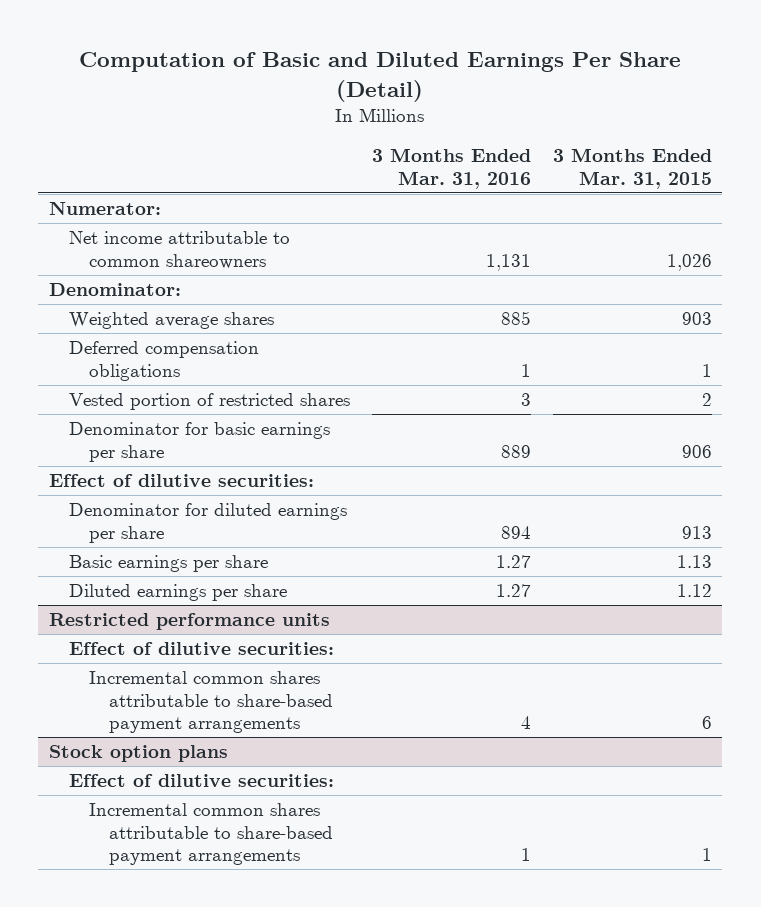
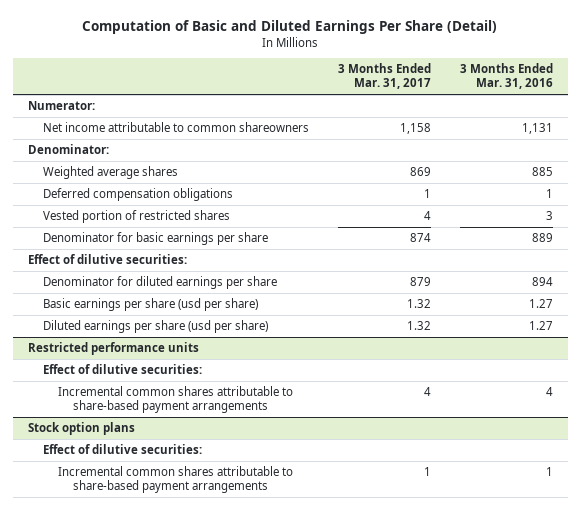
[552,148,712,189] 3 Months Ended Mar. 31, 2015 -> none
none -> [338,63,432,90] 3 Months Ended Mar. 31, 2017
[68,554,268,572] Basic earnings per share -> [42,298,258,312] Basic earnings per share (usd per share)
[68,583,287,601] Diluted earnings per share -> [42,320,268,334] Diluted earnings per share (usd per share)

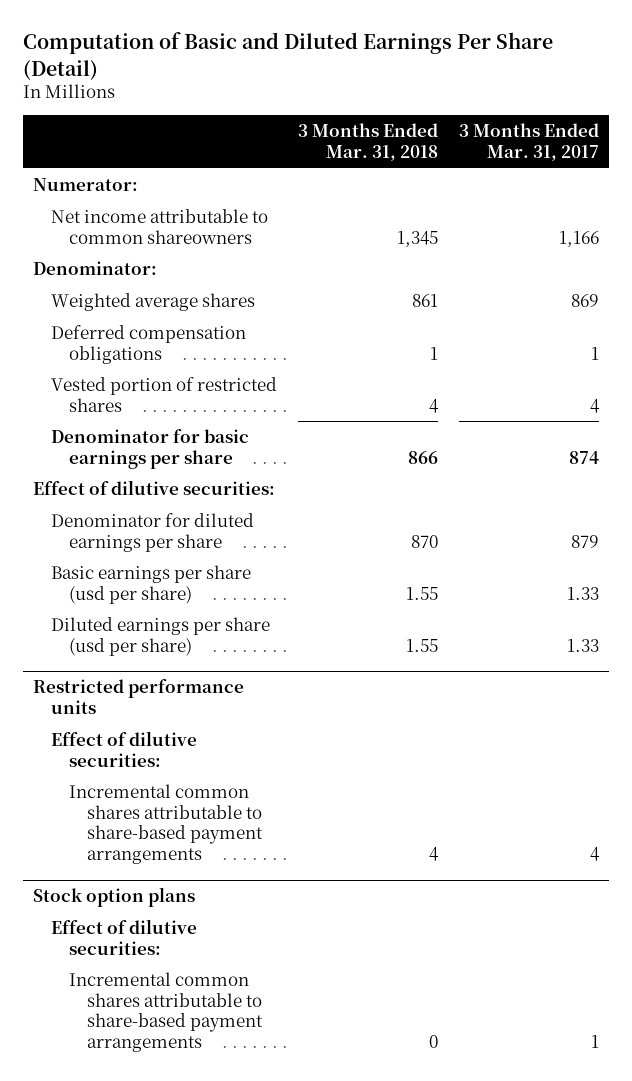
[460,63,554,90] 3 Months Ended Mar. 31, 2016 -> none
none -> [297,123,438,162] 3 Months Ended Mar. 31, 2018
[400,123,432,135] 1,158 -> [558,230,599,247] 1,166
[407,299,432,309] 1.32 -> [566,586,599,600] 1.33
[407,321,432,331] 1.32 -> [566,638,599,652] 1.33

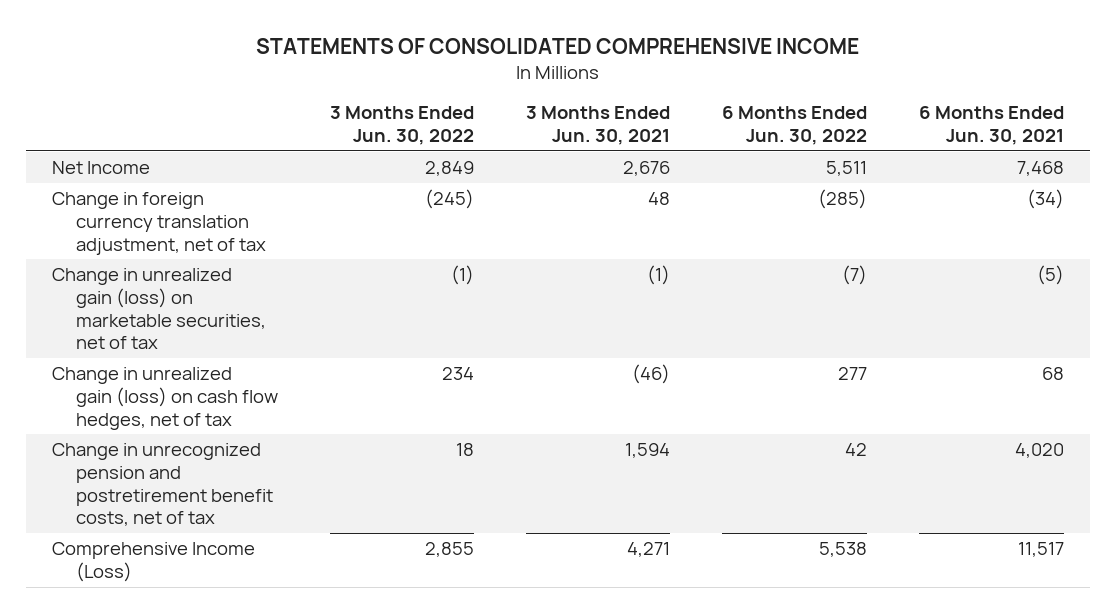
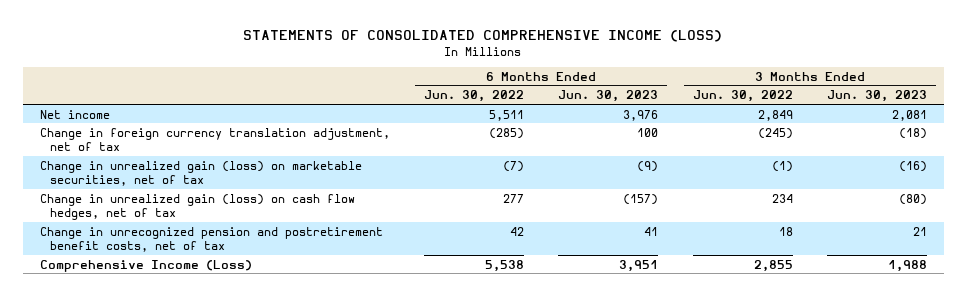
[255,37,859,54] STATEMENTS OF CONSOLIDATED COMPREHENSIVE INCOME -> [243,30,723,43] STATEMENTS OF CONSOLIDATED COMPREHENSIVE INCOME (LOSS)
[525,106,670,145] 3 Months Ended Jun. 30, 2021 -> none
[918,106,1064,145] 6 Months Ended Jun. 30, 2021 -> none
none -> [558,90,659,103] Jun. 30, 2023
none -> [827,90,928,103] Jun. 30, 2023
[51,161,150,175] Net Income -> [39,109,110,119] Net income

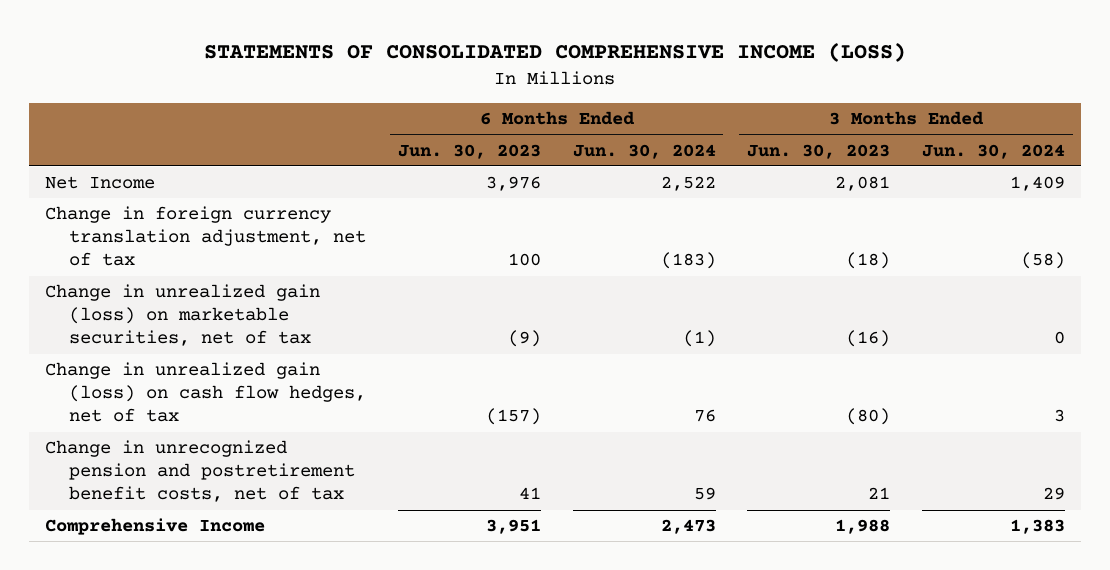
[424,90,525,103] Jun. 30, 2022 -> none
[692,90,793,103] Jun. 30, 2022 -> none
none -> [572,143,716,159] Jun. 30, 2024
none -> [921,143,1065,159] Jun. 30, 2024
[39,109,110,119] Net income -> [44,176,155,190] Net Income
[39,259,252,272] Comprehensive Income (Loss) -> [44,518,265,536] Comprehensive Income

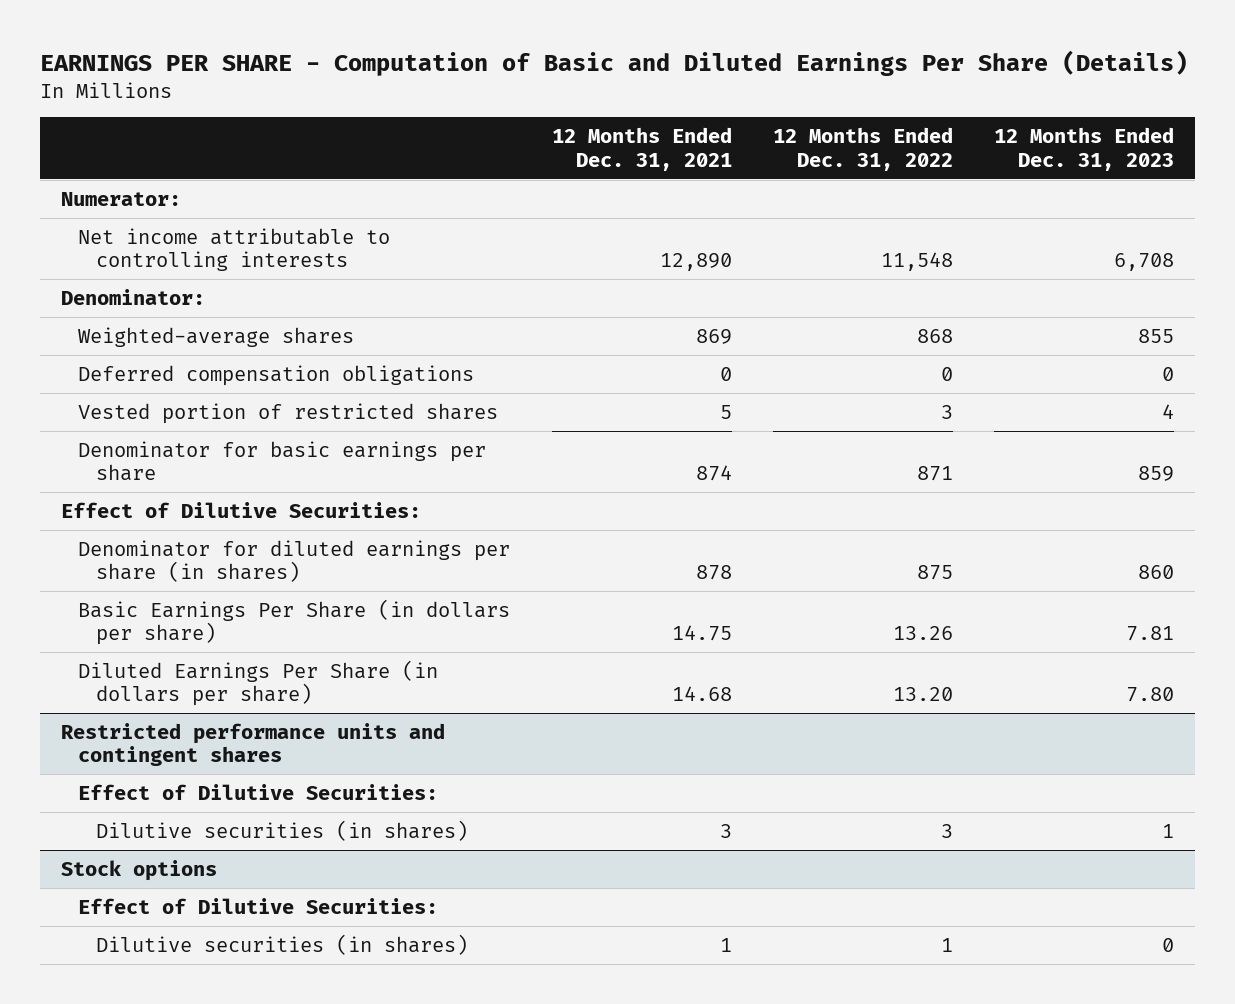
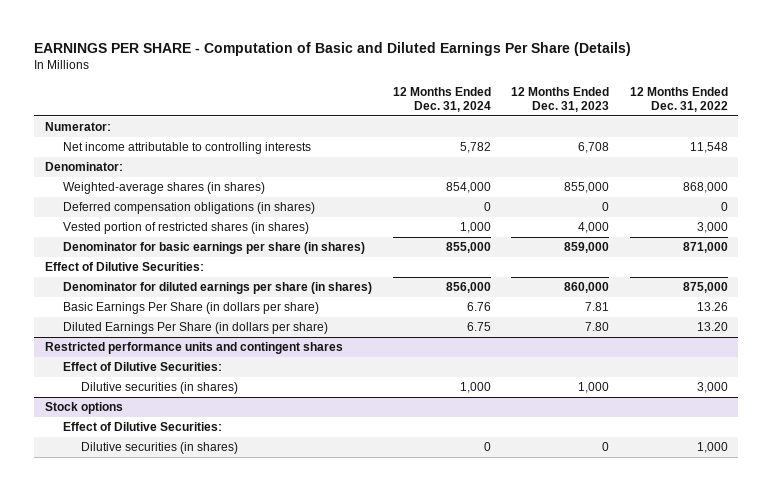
[551,127,732,171] 12 Months Ended Dec. 31, 2021 -> none
none -> [392,86,491,113] 12 Months Ended Dec. 31, 2024
[78,326,355,347] Weighted-average shares -> [62,182,265,195] Weighted-average shares (in shares)
[917,328,954,343] 868 -> [682,182,728,194] 868,000
[1138,328,1175,343] 855 -> [564,182,610,194] 855,000
[78,364,475,386] Deferred compensation obligations -> [62,202,315,215] Deferred compensation obligations (in shares)
[78,402,499,424] Vested portion of restricted shares -> [62,222,309,235] Vested portion of restricted shares (in shares)
[941,404,954,419] 3 -> [696,222,728,234] 3,000
[1162,403,1175,419] 4 -> [578,222,610,234] 4,000
[78,440,487,482] Denominator for basic earnings per share -> [62,242,365,255] Denominator for basic earnings per share (in shares)
[917,466,954,482] 871 -> [682,242,728,254] 871,000
[1138,466,1175,482] 859 -> [564,242,610,254] 859,000
[917,565,954,581] 875 -> [682,282,728,294] 875,000
[1138,565,1175,580] 860 -> [564,282,610,294] 860,000
[941,823,954,838] 3 -> [696,382,728,394] 3,000
[1162,823,1175,838] 1 -> [578,382,610,394] 1,000
[941,937,954,952] 1 -> [696,442,728,454] 1,000

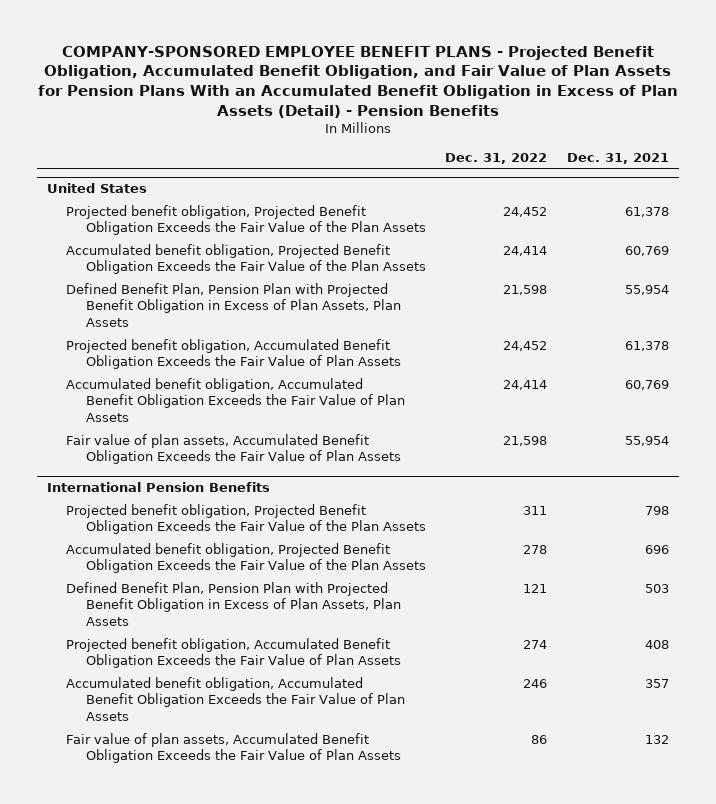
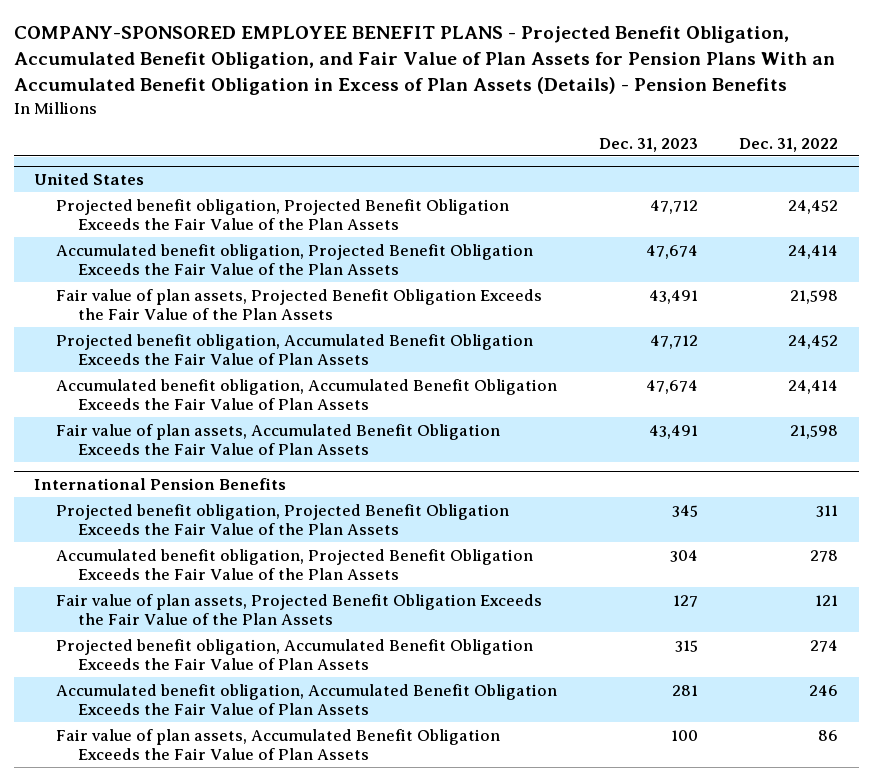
[37,45,678,118] COMPANY-SPONSORED EMPLOYEE BENEFIT PLANS - Projected Benefit Obligation, Accumulated Benefit Obligation, and Fair Value of Plan Assets for Pension Plans With an Accumulated Benefit Obligation in Excess of Plan Assets (Detail) - Pension Benefits -> [13,26,835,96] COMPANY-SPONSORED EMPLOYEE BENEFIT PLANS - Projected Benefit Obligation, Accumulated Benefit Obligation, and Fair Value of Plan Assets for Pension Plans With an Accumulated Benefit Obligation in Excess of Plan Assets (Details) - Pension Benefits
[567,152,670,164] Dec. 31, 2021 -> none
none -> [598,137,698,152] Dec. 31, 2023
[66,283,401,327] Defined Benefit Plan, Pension Plan with Projected Benefit Obligation in Excess of Plan Assets, Plan Assets -> [55,288,542,321] Fair value of plan assets, Projected Benefit Obligation Exceeds the Fair Value of the Plan Assets
[66,582,401,626] Defined Benefit Plan, Pension Plan with Projected Benefit Obligation in Excess of Plan Assets, Plan Assets -> [55,593,542,626] Fair value of plan assets, Projected Benefit Obligation Exceeds the Fair Value of the Plan Assets

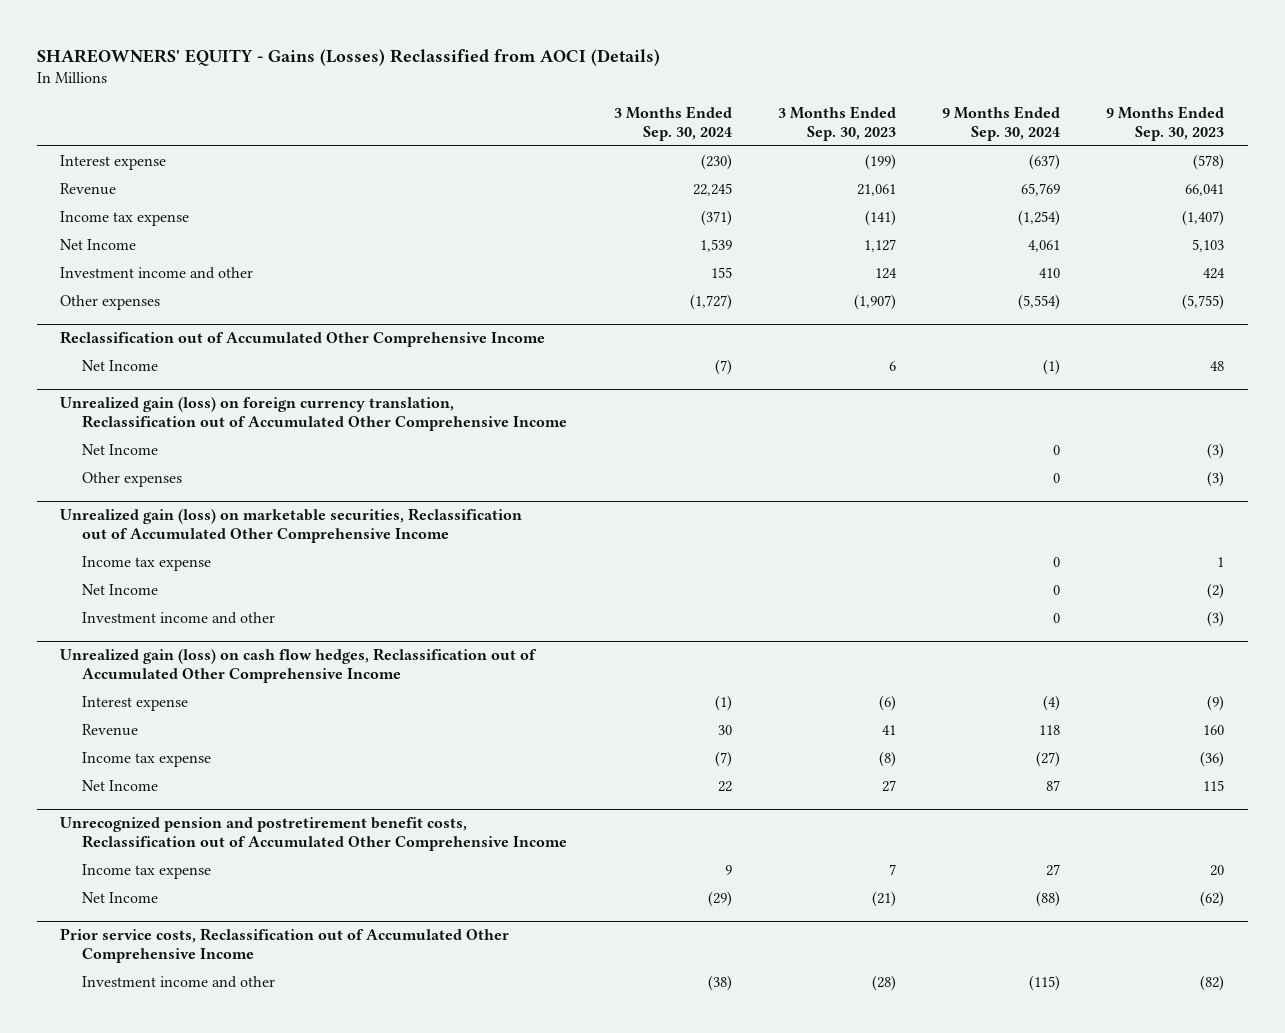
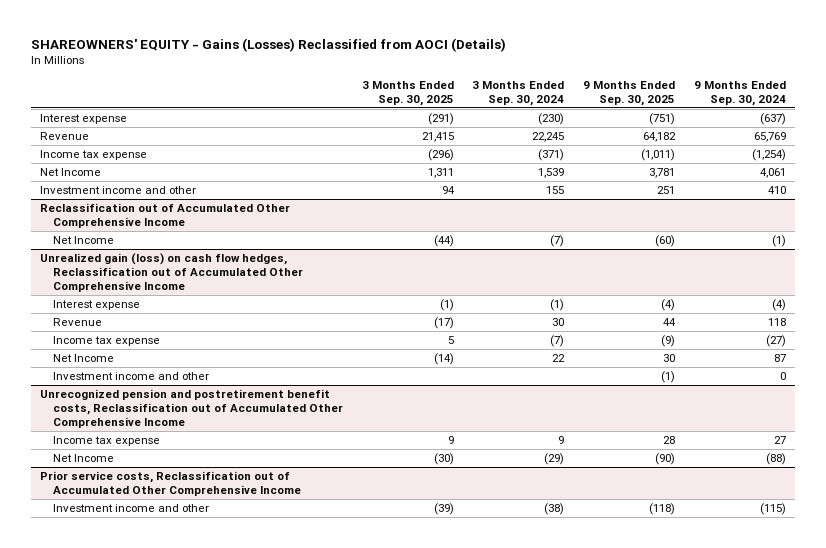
[777,106,896,141] 3 Months Ended Sep. 30, 2023 -> none
[1106,106,1225,141] 9 Months Ended Sep. 30, 2023 -> none
none -> [361,80,454,107] 3 Months Ended Sep. 30, 2025
none -> [583,80,676,107] 9 Months Ended Sep. 30, 2025
[60,295,161,311] Other expenses -> none
[60,397,568,431] Unrealized gain (loss) on foreign currency translation, Reclassification out of Accumulated Other Comprehensive Income -> none
[82,444,159,456] Net Income -> none
[82,472,183,488] Other expenses -> none
[60,508,523,543] Unrealized gain (loss) on marketable securities, Reclassification out of Accumulated Other Comprehensive Income -> none
[82,556,212,572] Income tax expense -> none
[82,584,159,596] Net Income -> none
[82,612,276,625] Investment income and other -> none
none -> [52,371,209,380] Investment income and other

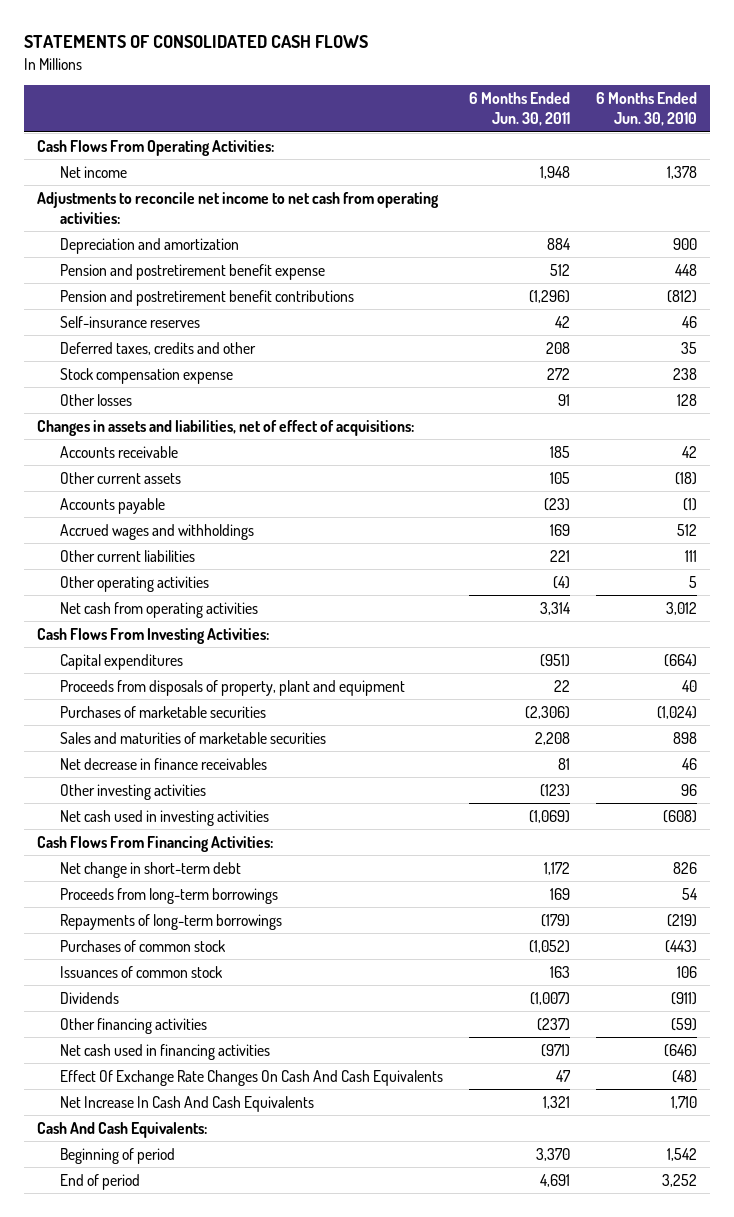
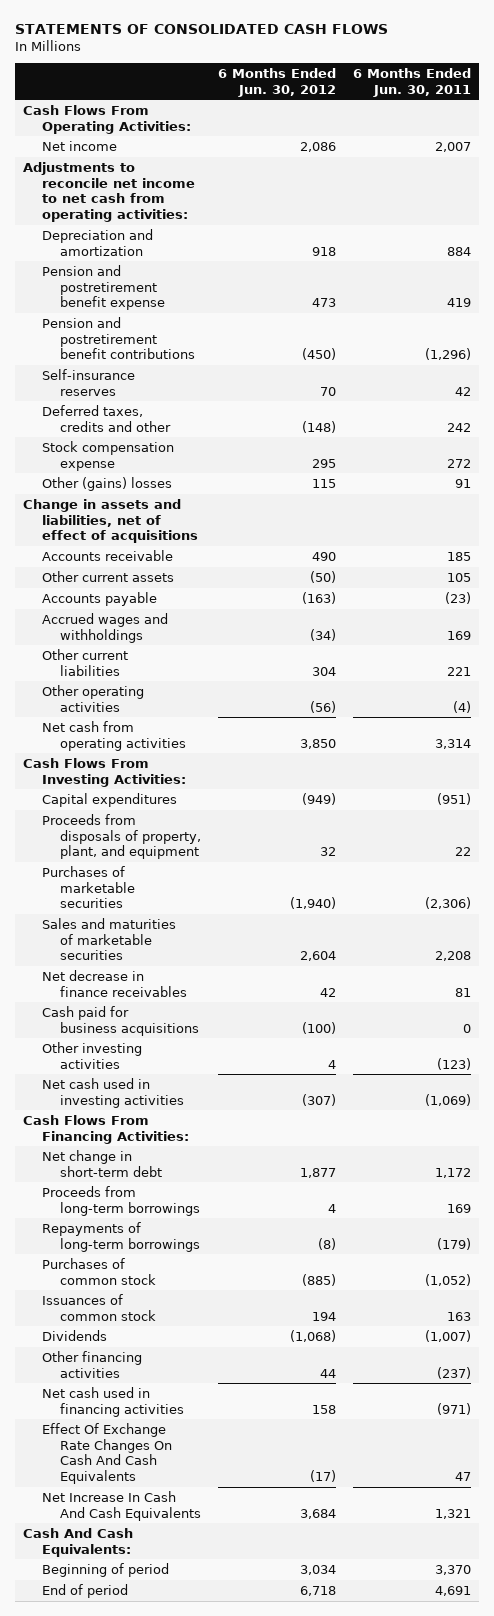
[595,91,697,127] 6 Months Ended Jun. 30, 2010 -> none
none -> [217,67,336,97] 6 Months Ended Jun. 30, 2012
[539,165,570,179] 1,948 -> [434,141,471,152] 2,007
[549,263,570,276] 512 -> [446,298,471,308] 419
[545,341,570,354] 208 -> [446,422,471,432] 242
[59,393,132,406] Other losses -> [41,476,172,491] Other (gains) losses
[37,419,415,436] Changes in assets and liabilities, net of effect of acquisitions: -> [23,498,198,544] Change in assets and liabilities, net of effect of acquisitions
[59,679,405,696] Proceeds from disposals of property, plant and equipment -> [41,813,202,860] Proceeds from disposals of property, plant, and equipment
none -> [41,1005,200,1036] Cash paid for business acquisitions

